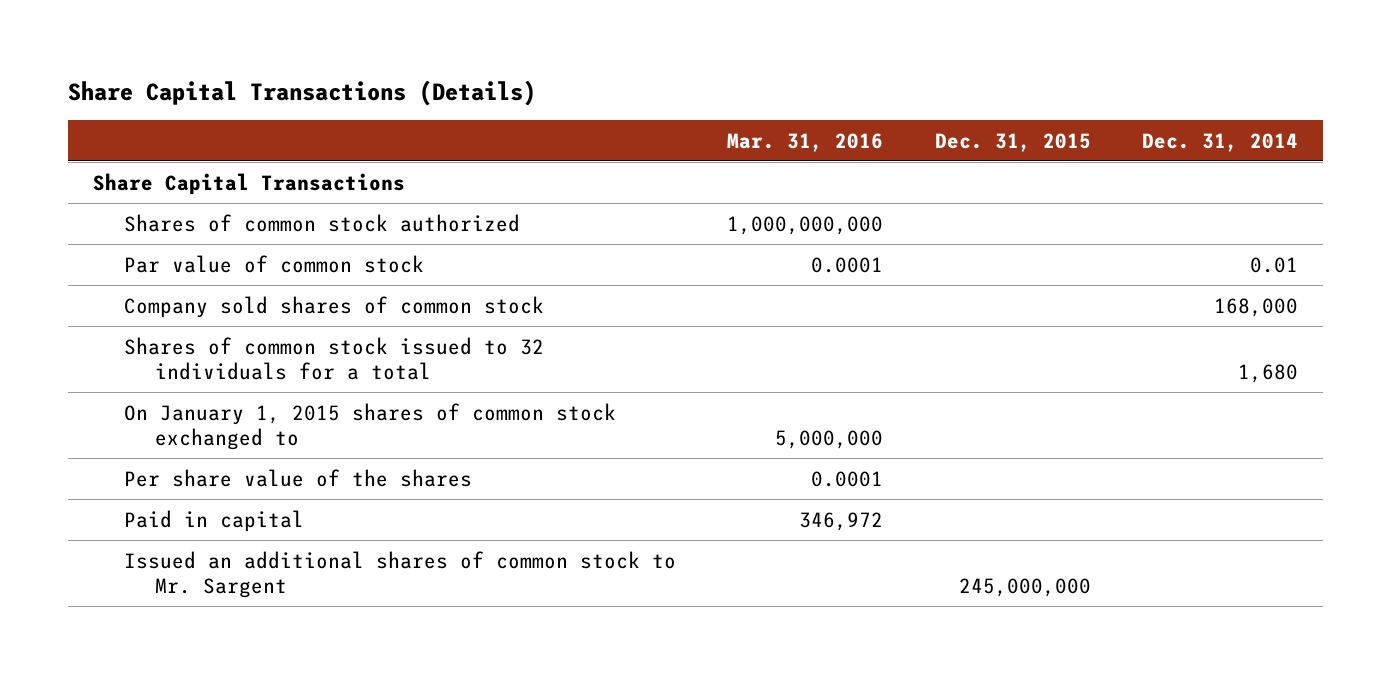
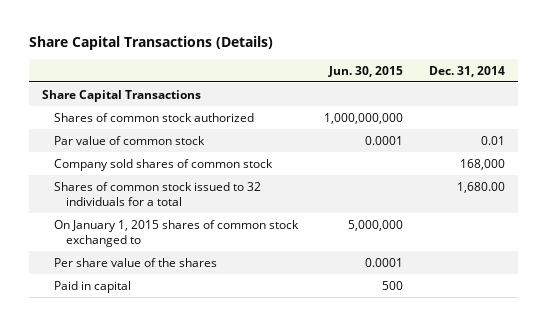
[727,132,884,152] Mar. 31, 2016 -> none
[934,132,1091,152] Dec. 31, 2015 -> none
none -> [328,65,404,77] Jun. 30, 2015
[1237,363,1298,383] 1,680 -> [457,181,506,193] 1,680.00
[124,550,677,598] Issued an additional shares of common stock to Mr. Sargent -> none

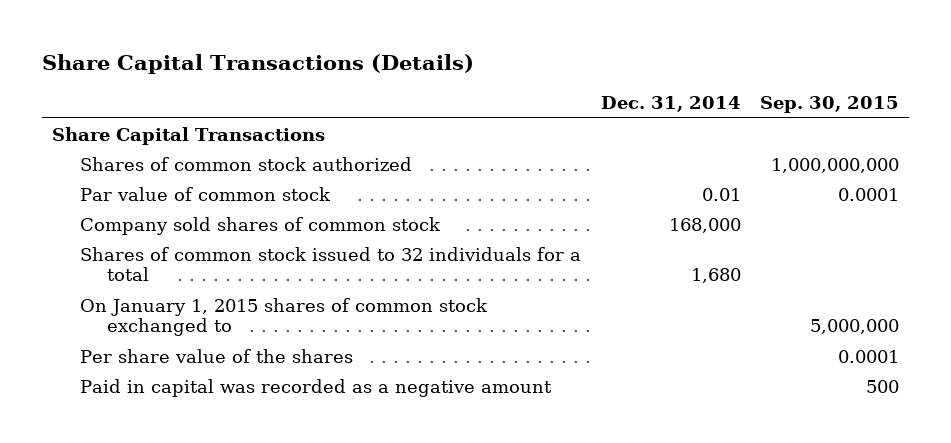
[328,65,404,77] Jun. 30, 2015 -> none
none -> [760,96,900,114] Sep. 30, 2015
[457,181,506,193] 1,680.00 -> [690,268,741,284] 1,680
[53,280,131,293] Paid in capital -> none
none -> [79,378,552,397] Paid in capital was recorded as a negative amount

